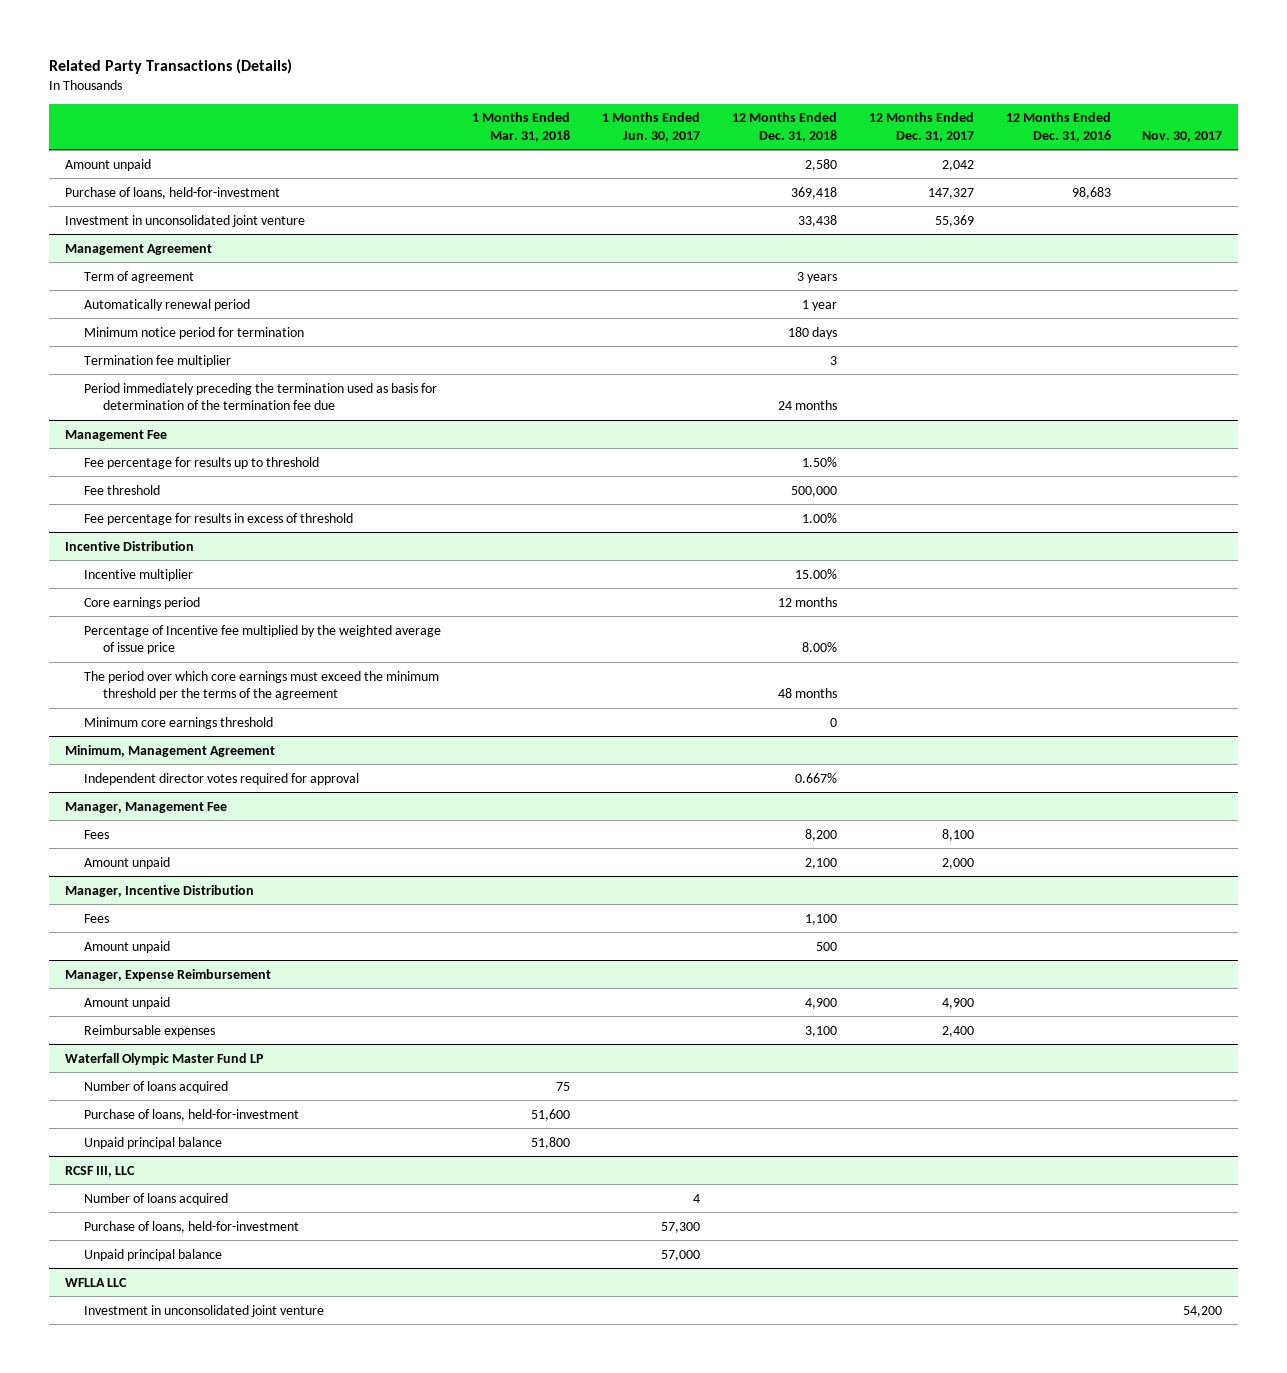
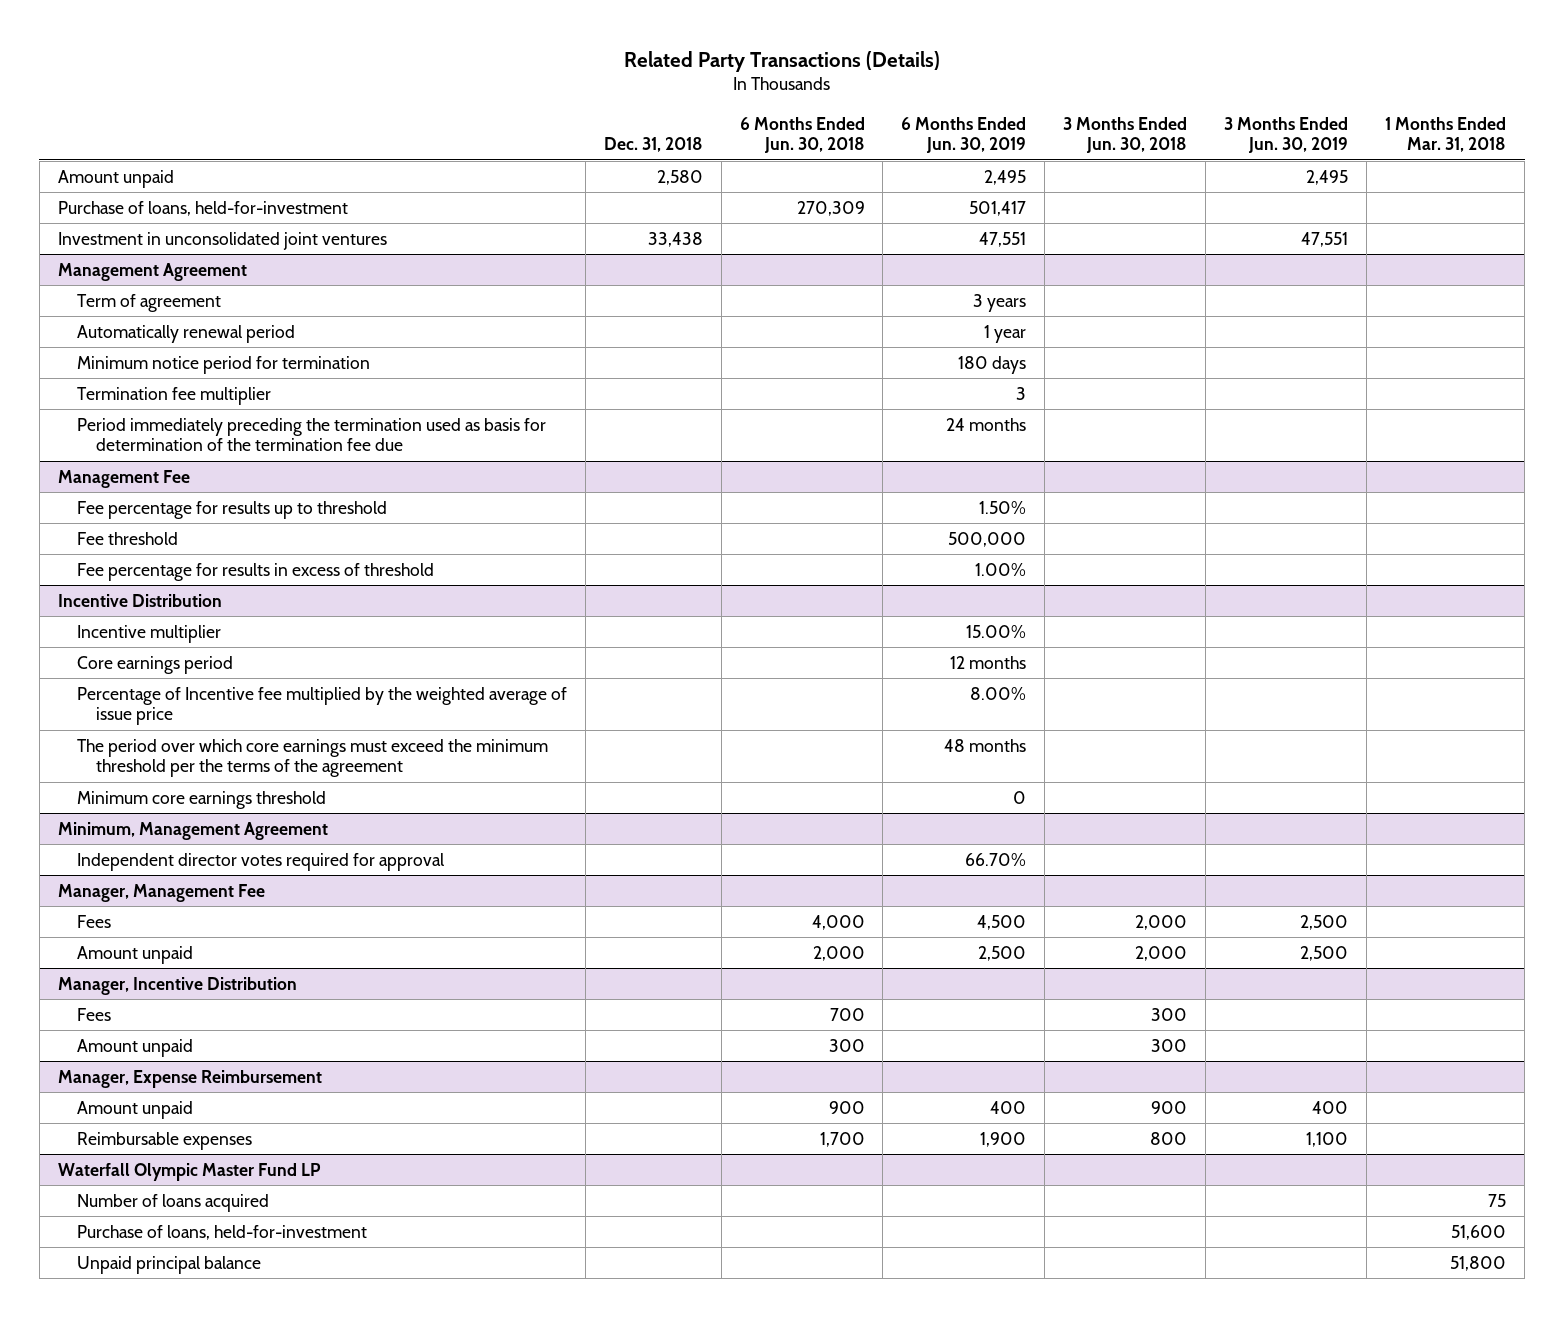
[602,112,701,142] 1 Months Ended Jun. 30, 2017 -> none
[732,112,838,142] 12 Months Ended Dec. 31, 2018 -> none
[868,112,974,142] 12 Months Ended Dec. 31, 2017 -> none
[1005,112,1111,142] 12 Months Ended Dec. 31, 2016 -> none
[1142,130,1223,142] Nov. 30, 2017 -> none
none -> [603,137,703,153] Dec. 31, 2018
none -> [739,116,865,154] 6 Months Ended Jun. 30, 2018
none -> [901,116,1027,154] 6 Months Ended Jun. 30, 2019
none -> [1063,116,1188,154] 3 Months Ended Jun. 30, 2018
none -> [1224,116,1349,154] 3 Months Ended Jun. 30, 2019
[64,214,305,227] Investment in unconsolidated joint venture -> [57,231,387,250] Investment in unconsolidated joint ventures
[64,1165,135,1177] RCSF III, LLC -> none
[83,1192,228,1205] Number of loans acquired -> none
[83,1220,299,1233] Purchase of loans, held-for-investment -> none
[83,1248,222,1261] Unpaid principal balance -> none
[64,1277,127,1287] WFLLA LLC -> none
[83,1304,324,1317] Investment in unconsolidated joint venture -> none

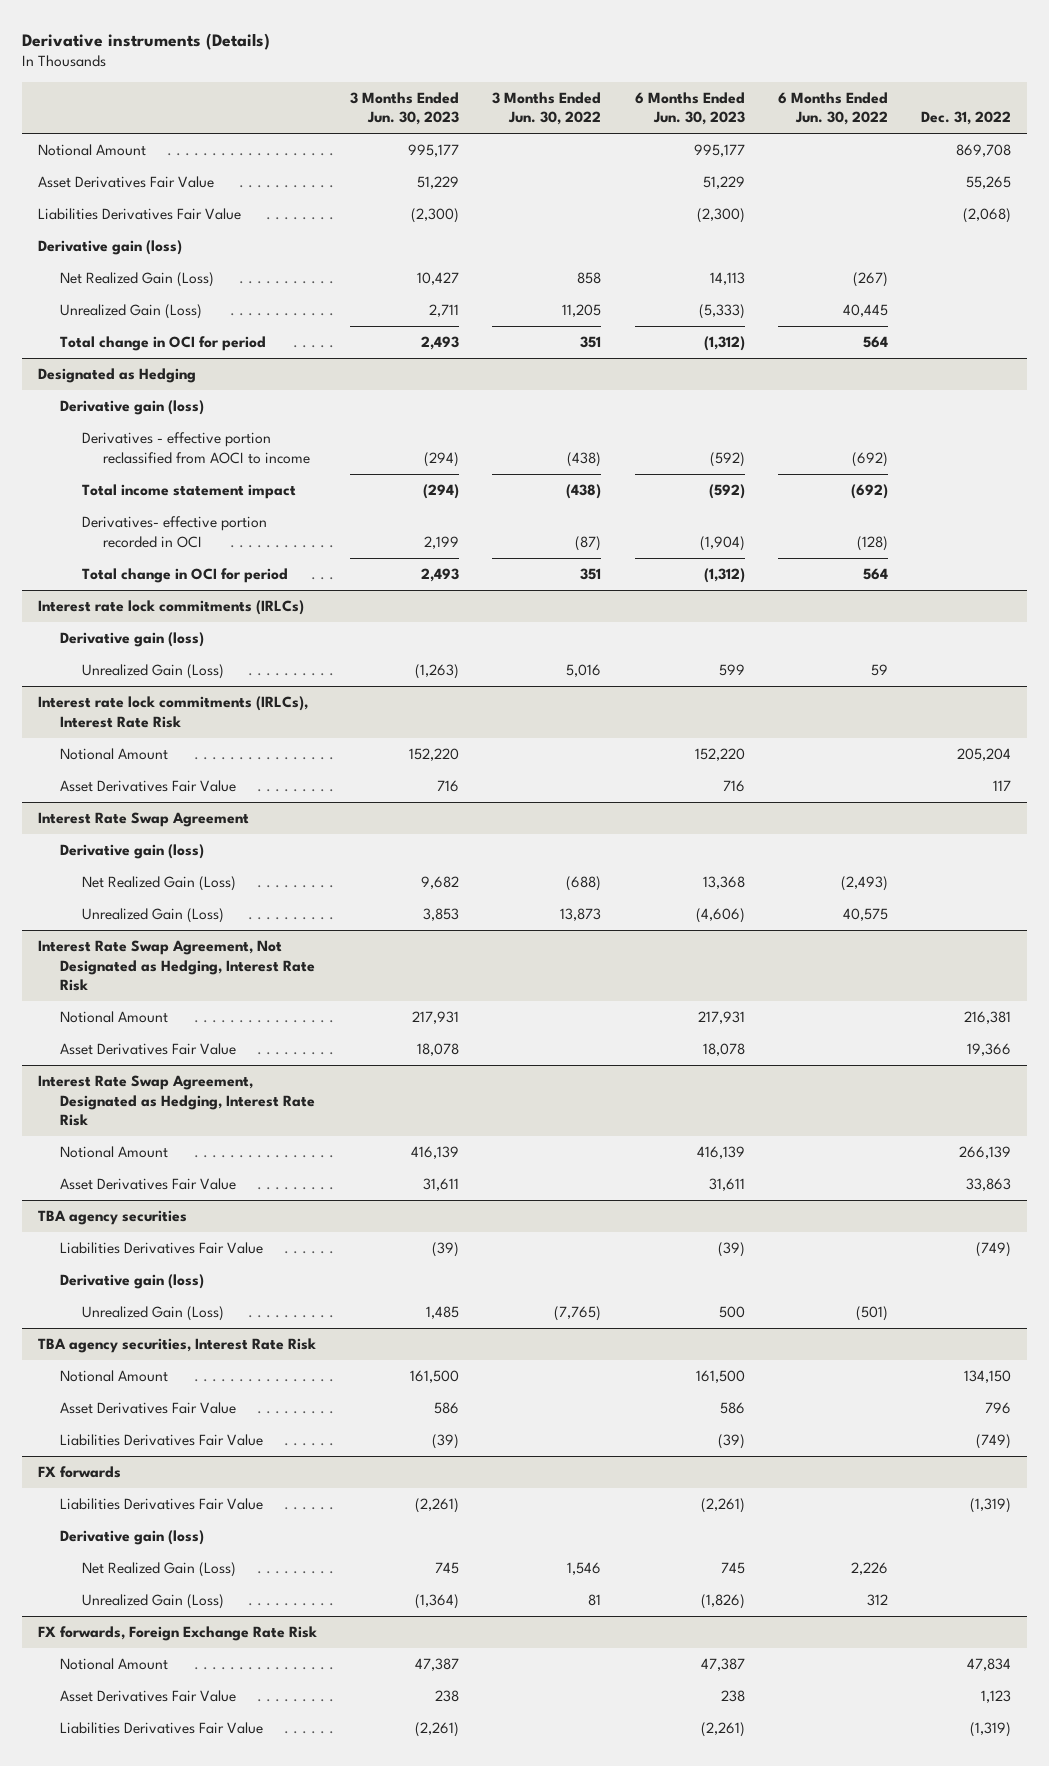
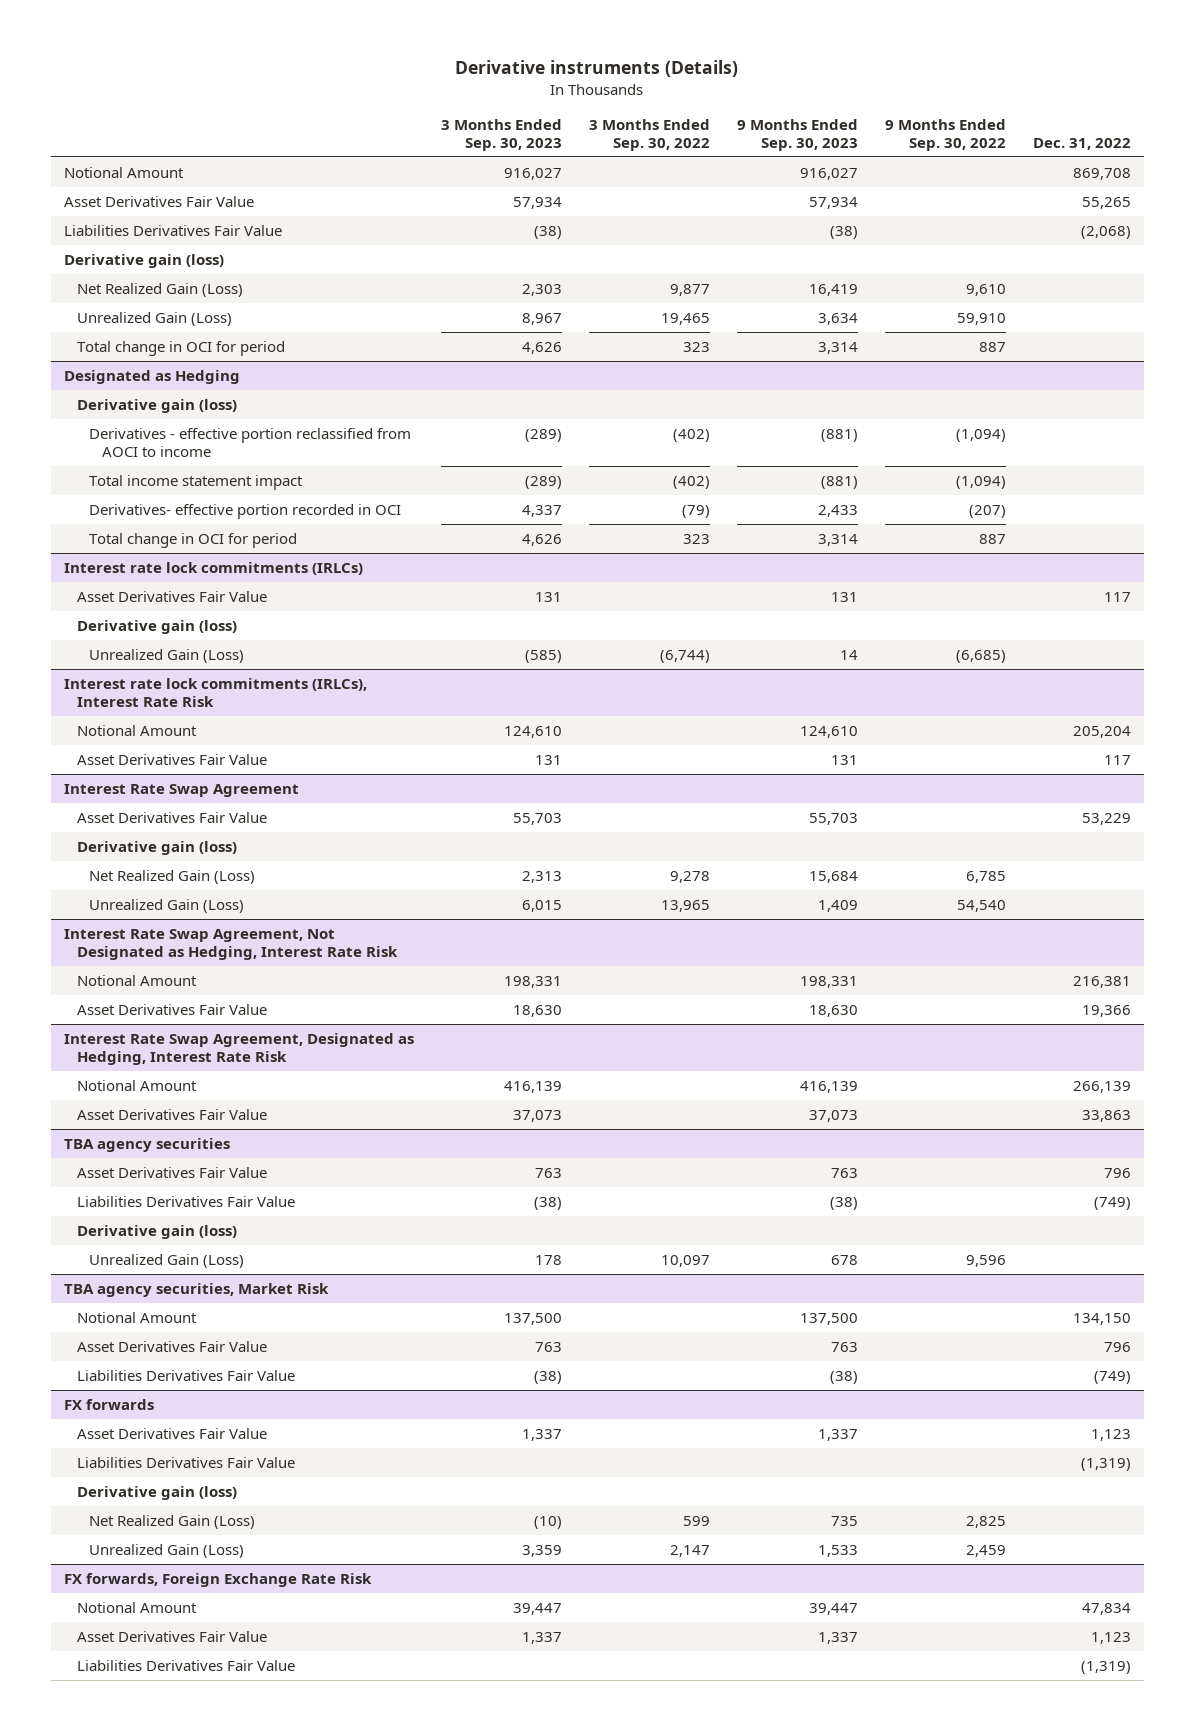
[350,91,460,126] 3 Months Ended Jun. 30, 2023 -> none
[492,91,602,126] 3 Months Ended Jun. 30, 2022 -> none
[634,91,745,126] 6 Months Ended Jun. 30, 2023 -> none
[777,91,888,126] 6 Months Ended Jun. 30, 2022 -> none
none -> [441,118,563,151] 3 Months Ended Sep. 30, 2023
none -> [588,118,710,151] 3 Months Ended Sep. 30, 2022
none -> [736,118,858,151] 9 Months Ended Sep. 30, 2023
none -> [884,118,1006,151] 9 Months Ended Sep. 30, 2022
none -> [76,590,267,602] Asset Derivatives Fair Value
none -> [76,811,267,823] Asset Derivatives Fair Value
none -> [76,1166,267,1178] Asset Derivatives Fair Value
[38,1337,317,1353] TBA agency securities, Interest Rate Risk -> [64,1282,330,1297] TBA agency securities, Market Risk
none -> [76,1427,267,1439] Asset Derivatives Fair Value

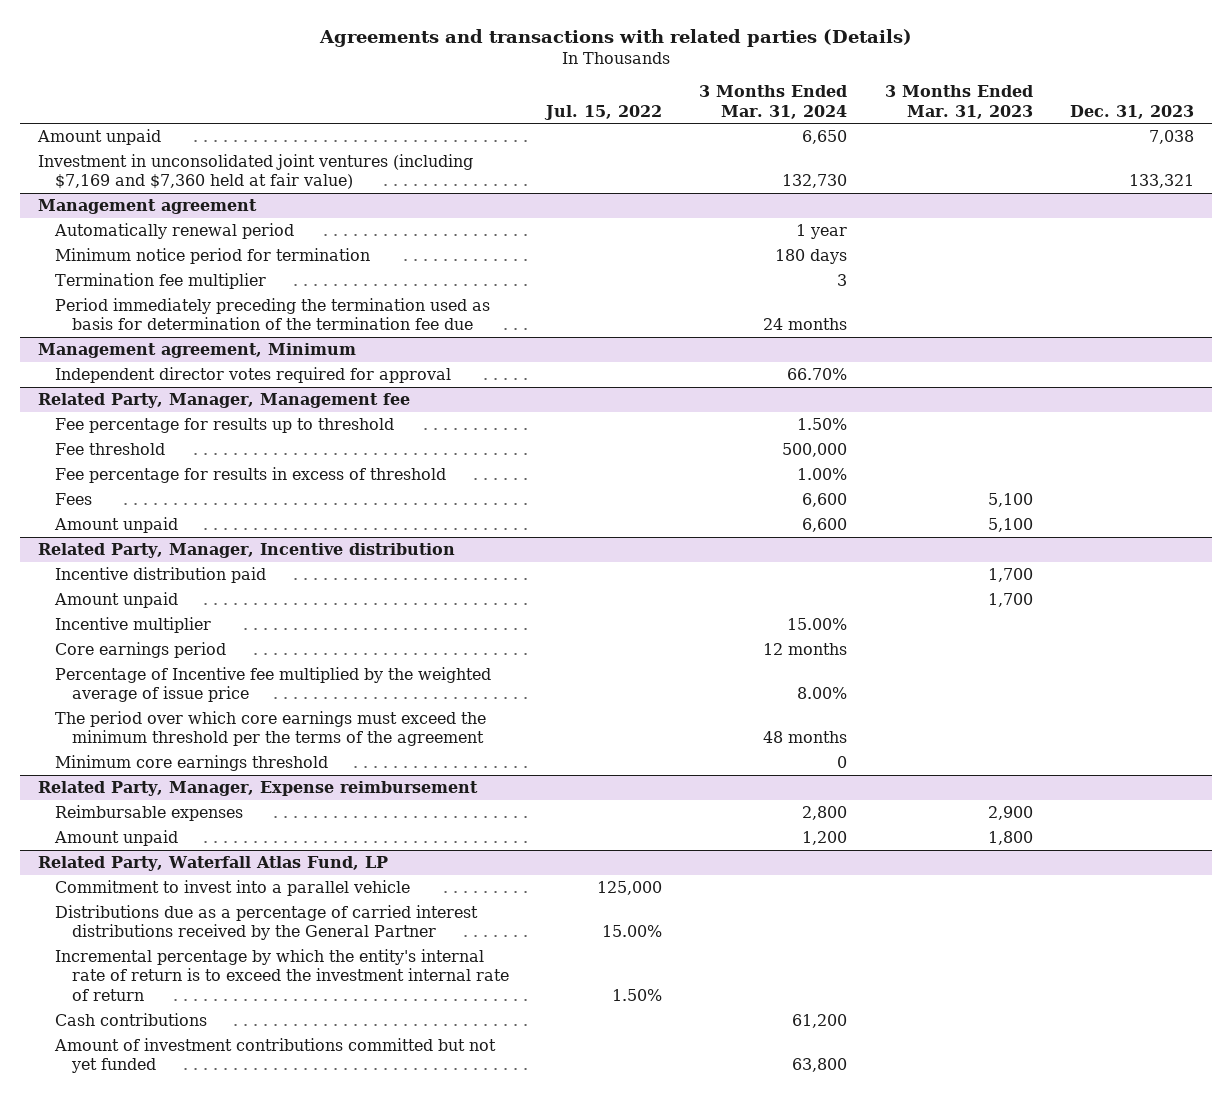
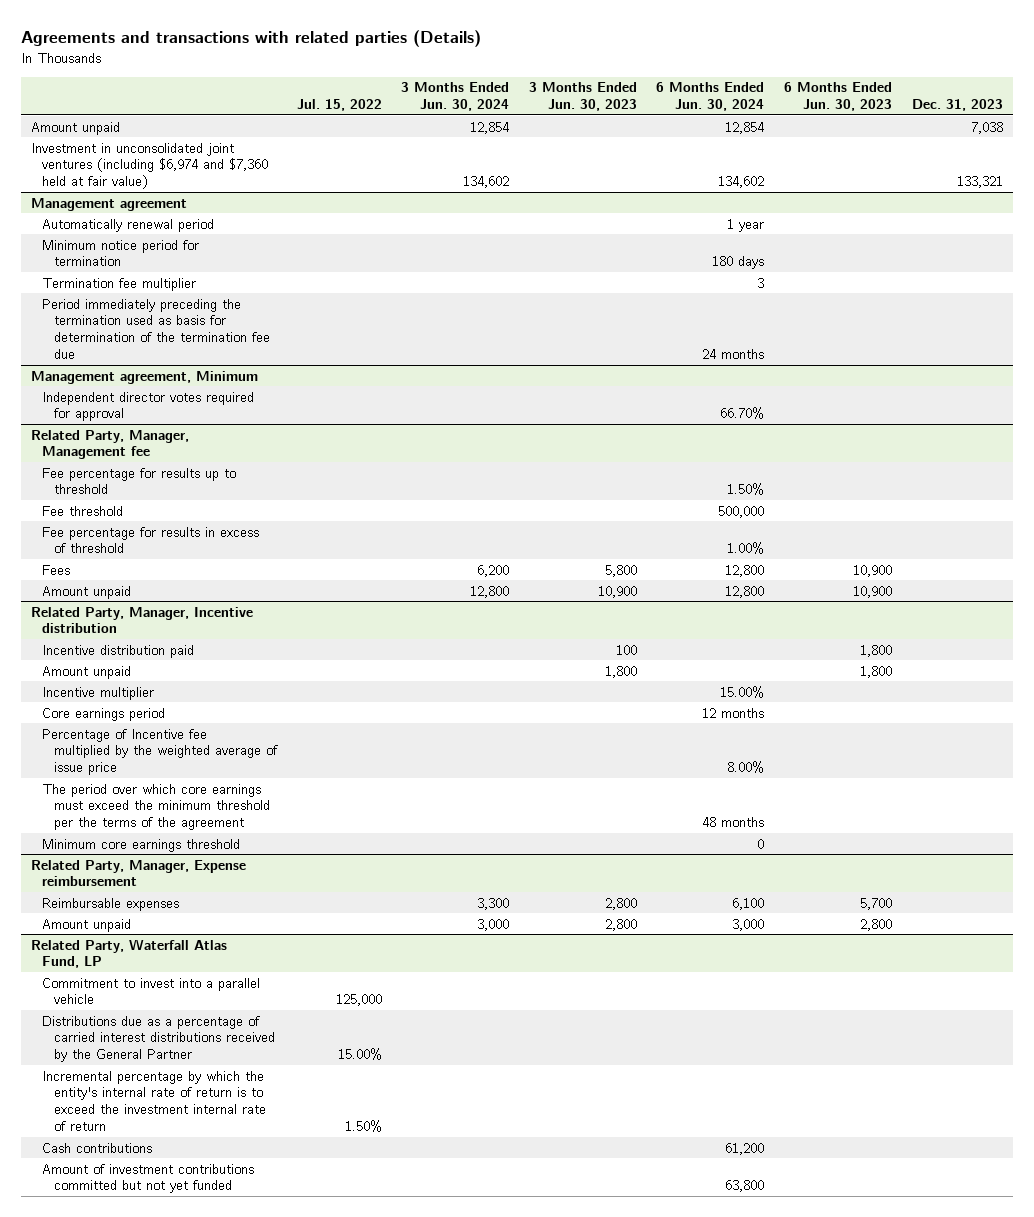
[699,85,848,119] 3 Months Ended Mar. 31, 2024 -> none
[884,85,1033,119] 3 Months Ended Mar. 31, 2023 -> none
none -> [401,82,510,112] 3 Months Ended Jun. 30, 2024
none -> [528,82,637,112] 3 Months Ended Jun. 30, 2023
none -> [656,82,765,112] 6 Months Ended Jun. 30, 2024
none -> [784,82,893,112] 6 Months Ended Jun. 30, 2023
[38,153,474,190] Investment in unconsolidated joint ventures (including $7,169 and $7,360 held at fair value) -> [31,142,269,190] Investment in unconsolidated joint ventures (including $6,974 and $7,360 held at fair value)

